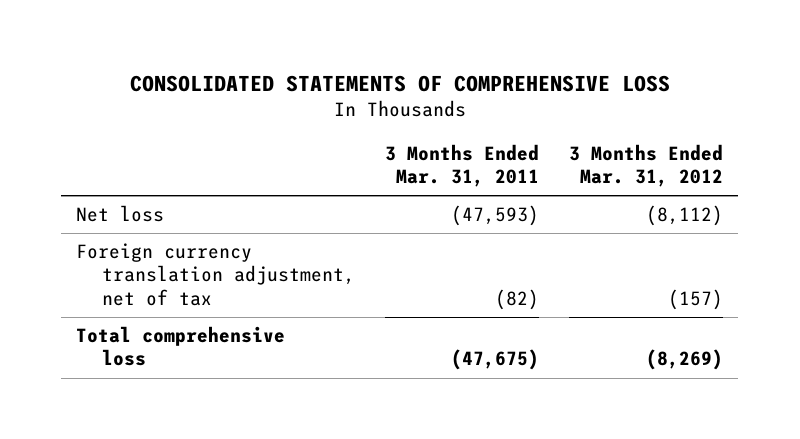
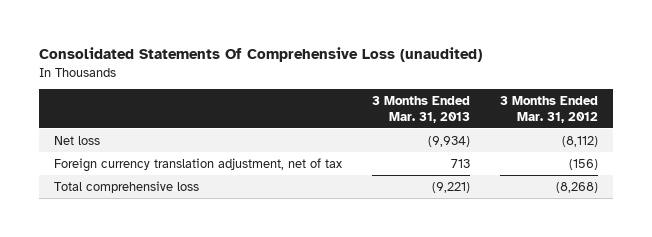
[129,74,670,92] CONSOLIDATED STATEMENTS OF COMPREHENSIVE LOSS -> [39,47,483,63] Consolidated Statements Of Comprehensive Loss (unaudited)
[385,144,540,188] 3 Months Ended Mar. 31, 2011 -> none
none -> [372,96,471,123] 3 Months Ended Mar. 31, 2013
[668,288,724,310] (157) -> [568,158,598,170] (156)
[646,349,724,371] (8,269) -> [555,181,598,193] (8,268)

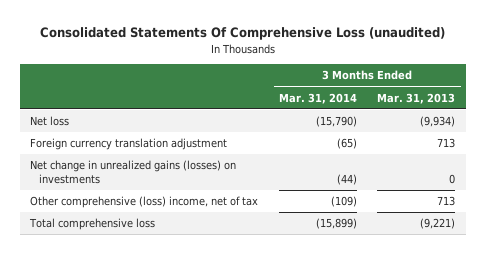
[499,96,598,123] 3 Months Ended Mar. 31, 2012 -> none
none -> [278,92,357,104] Mar. 31, 2014
[54,157,343,172] Foreign currency translation adjustment, net of tax -> [30,138,228,151] Foreign currency translation adjustment
none -> [30,160,237,184] Net change in unrealized gains (losses) on investments
none -> [30,196,259,209] Other comprehensive (loss) income, net of tax

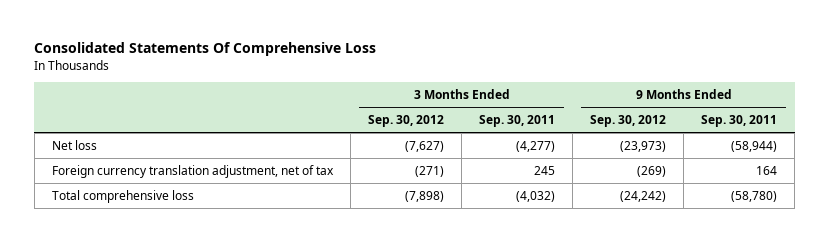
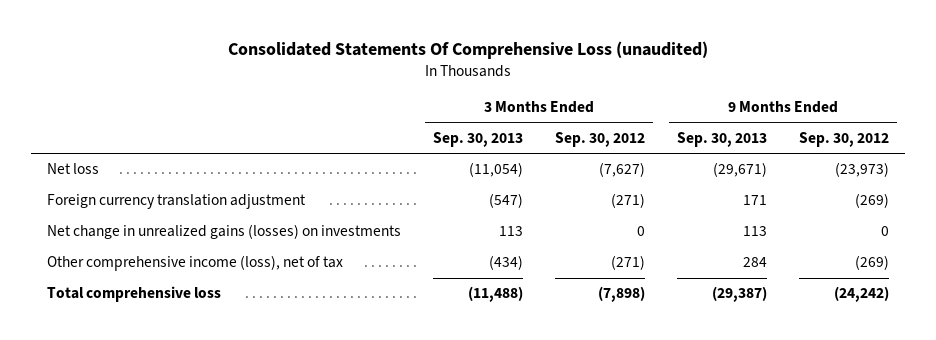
[34,42,377,57] Consolidated Statements Of Comprehensive Loss -> [227,41,708,60] Consolidated Statements Of Comprehensive Loss (unaudited)
[479,115,556,128] Sep. 30, 2011 -> none
[701,115,778,128] Sep. 30, 2011 -> none
none -> [433,131,524,147] Sep. 30, 2013
none -> [676,131,767,147] Sep. 30, 2013
[51,164,334,178] Foreign currency translation adjustment, net of tax -> [47,194,307,210] Foreign currency translation adjustment
none -> [47,224,402,240] Net change in unrealized gains (losses) on investments
none -> [47,255,344,272] Other comprehensive income (loss), net of tax

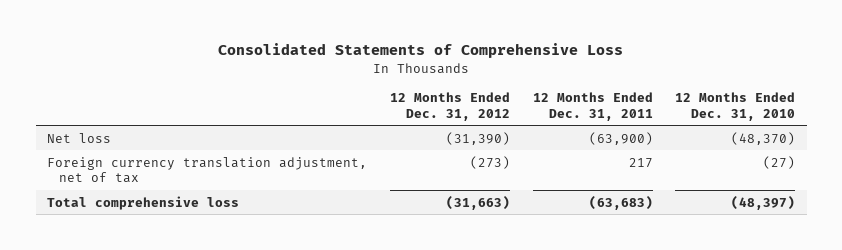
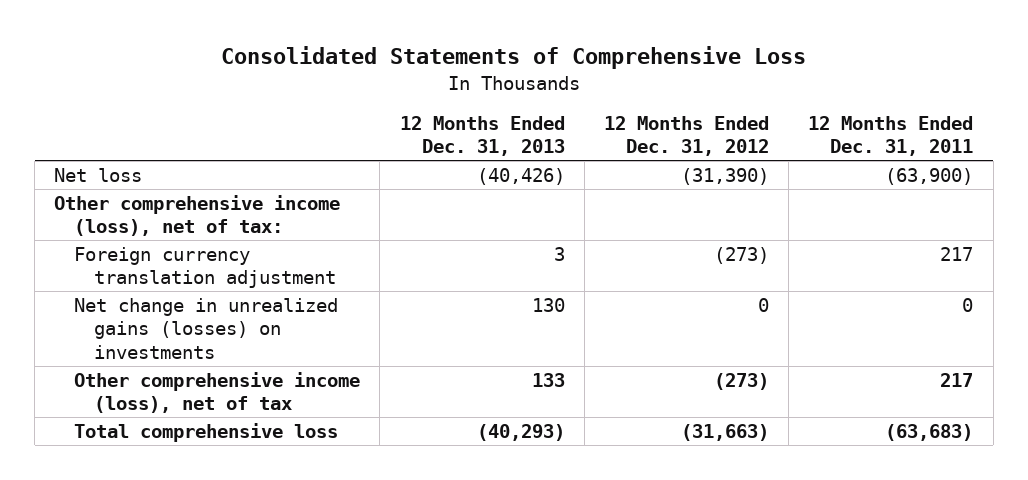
[675,91,796,121] 12 Months Ended Dec. 31, 2010 -> none
none -> [399,115,565,157] 12 Months Ended Dec. 31, 2013
none -> [54,194,341,237] Other comprehensive income (loss), net of tax:
[47,156,368,184] Foreign currency translation adjustment, net of tax -> [74,246,336,289] Foreign currency translation adjustment
none -> [74,297,339,359] Net change in unrealized gains (losses) on investments
none -> [74,371,361,414] Other comprehensive income (loss), net of tax

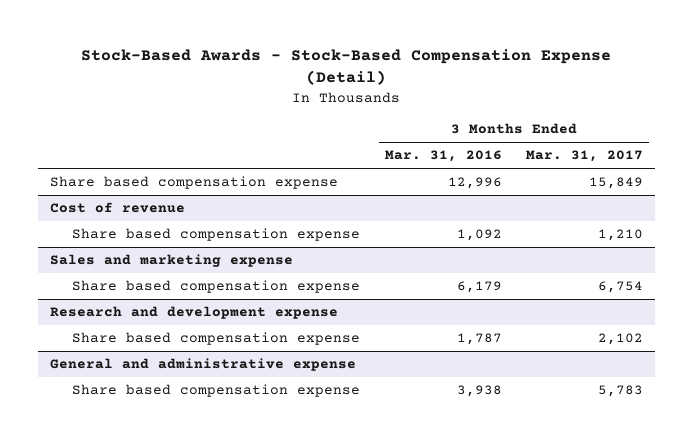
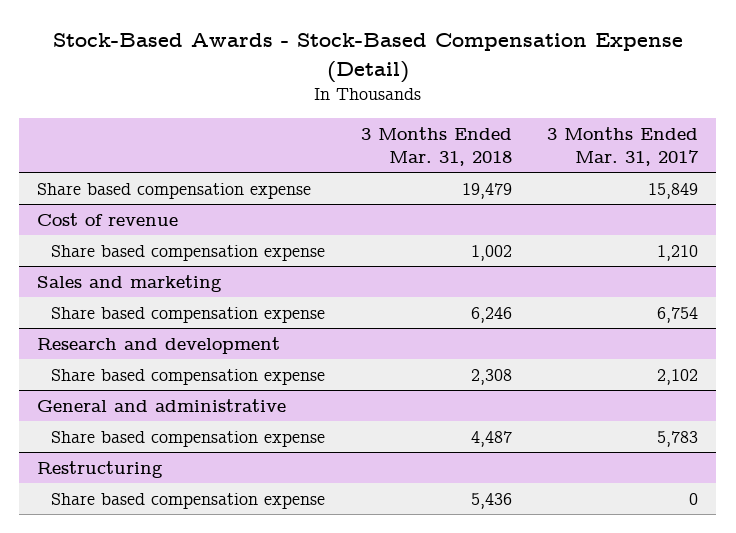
[384,150,502,163] Mar. 31, 2016 -> none
none -> [360,127,512,166] 3 Months Ended Mar. 31, 2018
[49,254,293,268] Sales and marketing expense -> [37,274,223,292] Sales and marketing
[49,306,338,320] Research and development expense -> [37,336,281,354] Research and development
[49,358,356,372] General and administrative expense -> [37,398,287,412] General and administrative
none -> [37,460,164,478] Restructuring
none -> [50,492,325,509] Share based compensation expense

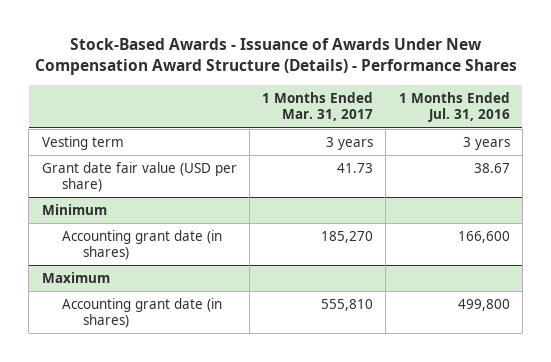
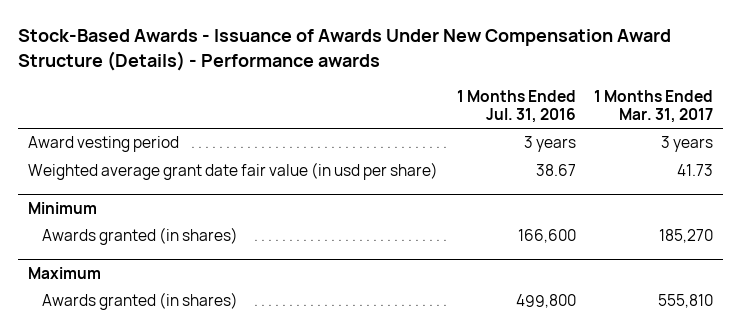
[34,38,517,76] Stock-Based Awards - Issuance of Awards Under New Compensation Award Structure (Details) - Performance Shares -> [18,29,672,71] Stock-Based Awards - Issuance of Awards Under New Compensation Award Structure (Details) - Performance awards
[41,135,124,150] Vesting term -> [27,136,179,153] Award vesting period
[41,161,237,193] Grant date fair value (USD per share) -> [27,162,438,181] Weighted average grant date fair value (in usd per share)
[62,229,223,261] Accounting grant date (in shares) -> [41,227,238,246] Awards granted (in shares)
[62,297,223,329] Accounting grant date (in shares) -> [41,292,238,311] Awards granted (in shares)

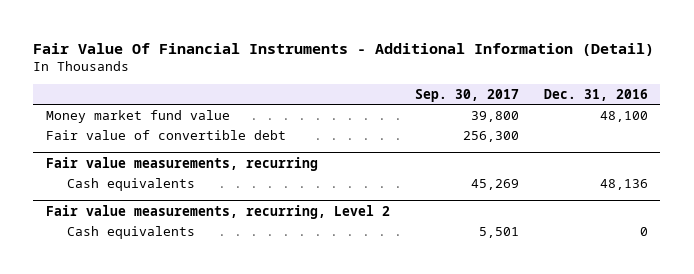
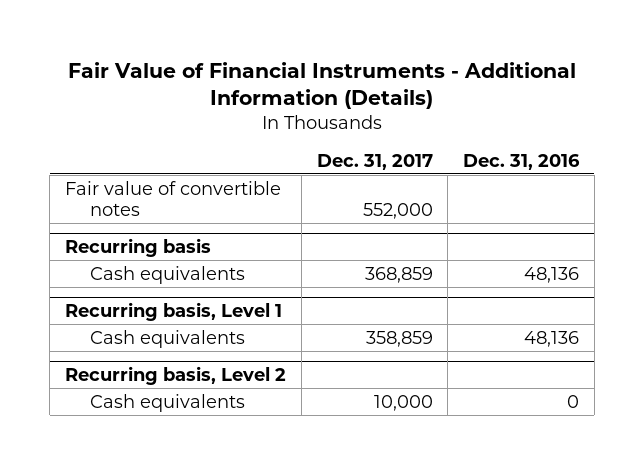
[33,42,655,56] Fair Value Of Financial Instruments - Additional Information (Detail) -> [68,61,577,110] Fair Value of Financial Instruments - Additional Information (Details)
[414,88,519,102] Sep. 30, 2017 -> none
none -> [316,153,433,170] Dec. 31, 2017
[45,109,230,123] Money market fund value -> none
[45,129,286,140] Fair value of convertible debt -> [65,180,282,216] Fair value of convertible notes
[45,156,318,171] Fair value measurements, recurring -> [65,238,212,258] Recurring basis
[45,204,390,219] Fair value measurements, recurring, Level 2 -> none
none -> [65,302,283,322] Recurring basis, Level 1
none -> [89,329,245,348] Cash equivalents
none -> [65,366,287,386] Recurring basis, Level 2

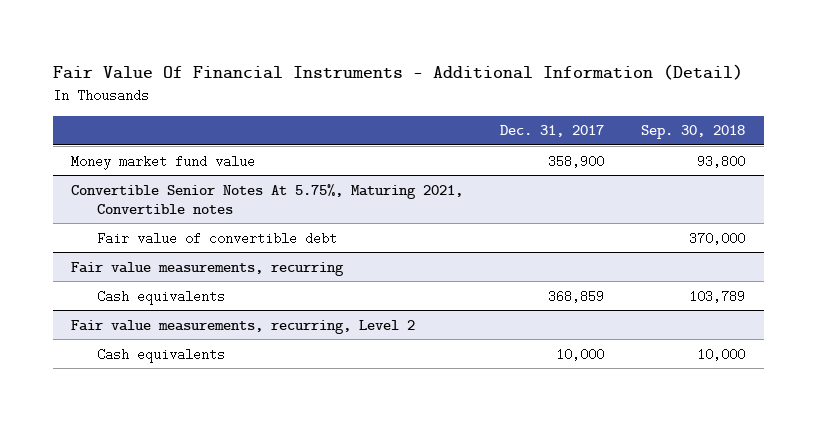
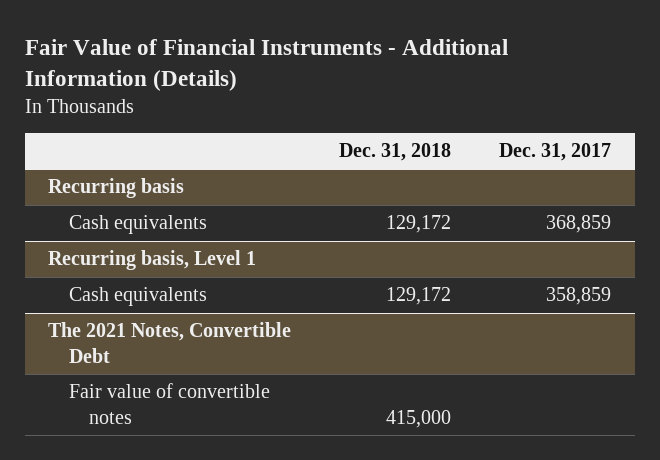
[52,63,743,80] Fair Value Of Financial Instruments - Additional Information (Detail) -> [24,39,508,92] Fair Value of Financial Instruments - Additional Information (Details)
[641,125,746,140] Sep. 30, 2018 -> none
none -> [339,143,452,162] Dec. 31, 2018
[71,154,256,170] Money market fund value -> none
[71,183,464,214] Convertible Senior Notes At 5.75%, Maturing 2021, Convertible notes -> none
[96,231,337,245] Fair value of convertible debt -> none
[71,261,345,276] Fair value measurements, recurring -> [48,178,185,199] Recurring basis
[71,319,416,334] Fair value measurements, recurring, Level 2 -> none
none -> [48,250,257,271] Recurring basis, Level 1
[556,347,605,361] 10,000 -> [546,287,612,306] 358,859
none -> [48,322,292,363] The 2021 Notes, Convertible Debt
none -> [68,383,270,424] Fair value of convertible notes

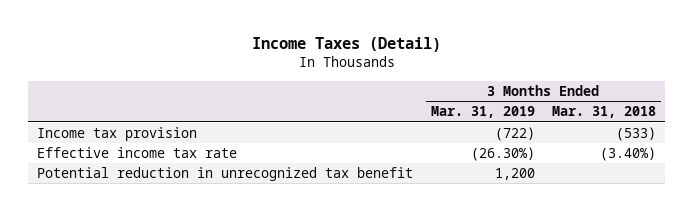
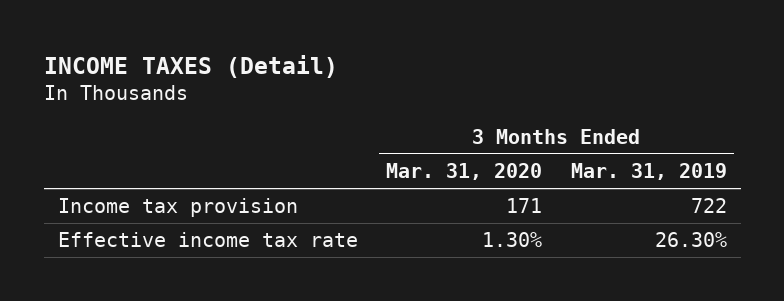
[251,37,441,53] Income Taxes (Detail) -> [43,54,338,78] INCOME TAXES (Detail)
[552,106,657,119] Mar. 31, 2018 -> none
none -> [386,163,543,181] Mar. 31, 2020
[36,167,413,182] Potential reduction in unrecognized tax benefit -> none
[494,127,535,142] (722) -> [690,198,727,214] 722
[470,147,535,162] (26.30%) -> [654,232,727,248] 26.30%

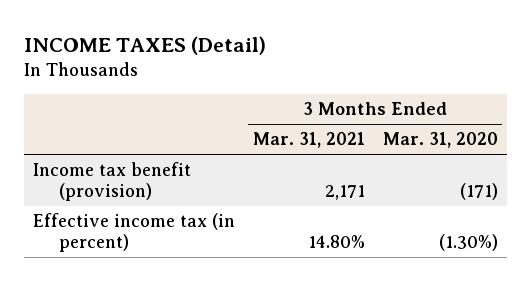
[570,163,727,181] Mar. 31, 2019 -> none
none -> [252,132,365,149] Mar. 31, 2021
[57,198,298,218] Income tax provision -> [32,162,191,202] Income tax benefit (provision)
[506,198,543,214] 171 -> [459,183,498,201] (171)
[57,232,358,248] Effective income tax rate -> [32,213,235,253] Effective income tax (in percent)
[482,232,543,248] 1.30% -> [438,234,498,252] (1.30%)

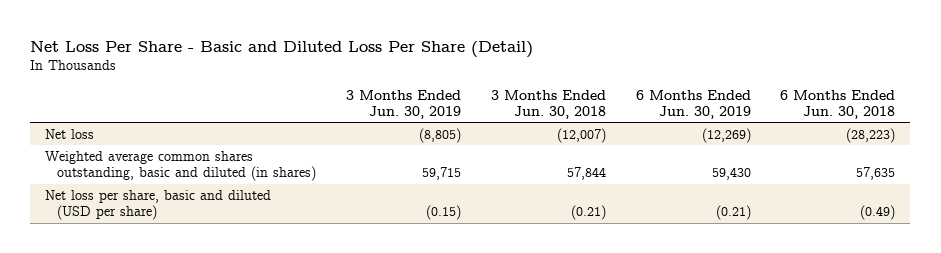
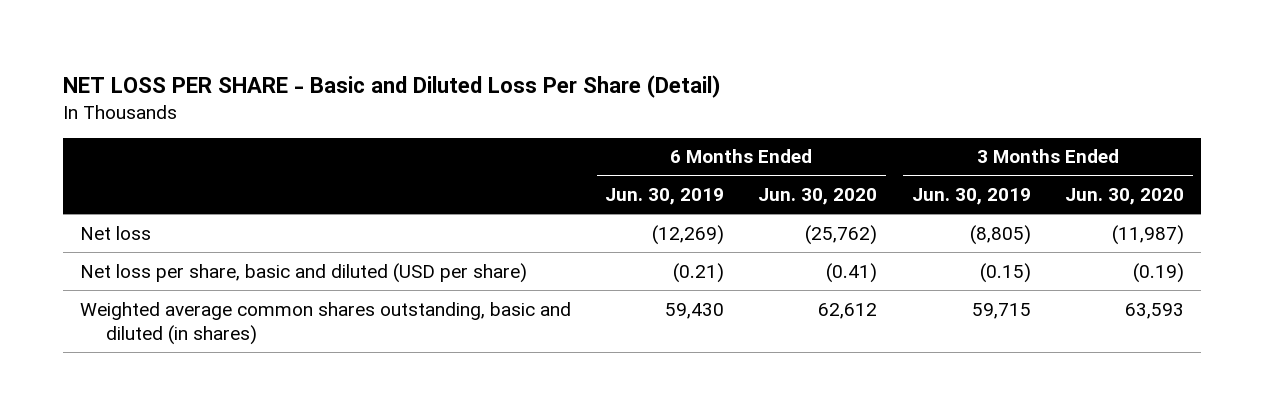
[30,40,534,58] Net Loss Per Share - Basic and Diluted Loss Per Share (Detail) -> [62,74,721,98] NET LOSS PER SHARE - Basic and Diluted Loss Per Share (Detail)
[490,89,606,120] 3 Months Ended Jun. 30, 2018 -> none
[780,89,896,120] 6 Months Ended Jun. 30, 2018 -> none
none -> [758,188,878,206] Jun. 30, 2020
none -> [1064,188,1184,206] Jun. 30, 2020
[45,150,316,182] Weighted average common shares outstanding, basic and diluted (in shares) -> [79,301,571,346] Weighted average common shares outstanding, basic and diluted (in shares)

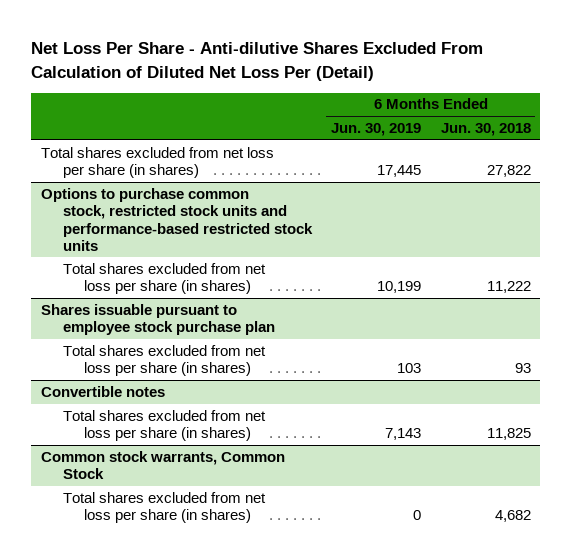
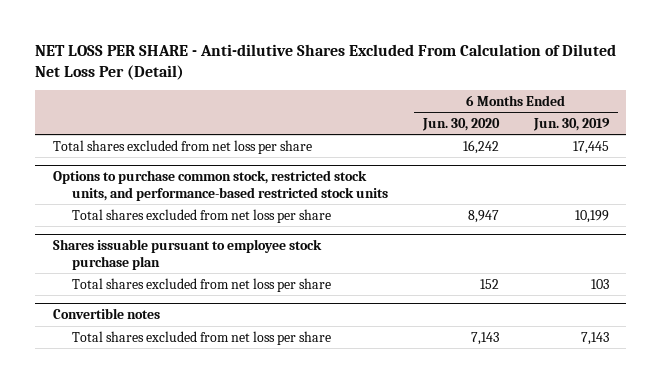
[31,42,484,81] Net Loss Per Share - Anti-dilutive Shares Excluded From Calculation of Diluted Net Loss Per (Detail) -> [35,43,617,80] NET LOSS PER SHARE - Anti-dilutive Shares Excluded From Calculation of Diluted Net Loss Per (Detail)
[440,123,531,137] Jun. 30, 2018 -> none
none -> [422,117,501,131] Jun. 30, 2020
[40,146,274,179] Total shares excluded from net loss per share (in shares) -> [52,139,312,154] Total shares excluded from net loss per share
[40,187,313,251] Options to purchase common stock, restricted stock units and performance-based restricted stock units -> [52,170,389,201] Options to purchase common stock, restricted stock units, and performance-based restricted stock units
[62,262,266,295] Total shares excluded from net loss per share (in shares) -> [72,208,332,223] Total shares excluded from net loss per share
[62,344,266,377] Total shares excluded from net loss per share (in shares) -> [72,277,332,292] Total shares excluded from net loss per share
[40,450,285,480] Common stock warrants, Common Stock -> none
[62,491,266,524] Total shares excluded from net loss per share (in shares) -> none
[62,409,266,442] Total shares excluded from net loss per share (in shares) -> [72,330,332,345] Total shares excluded from net loss per share

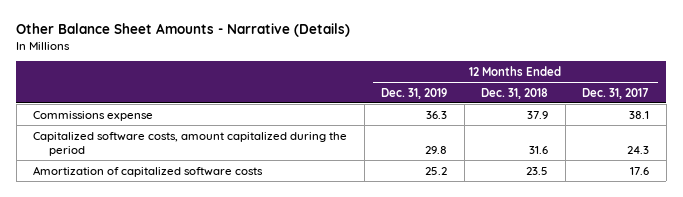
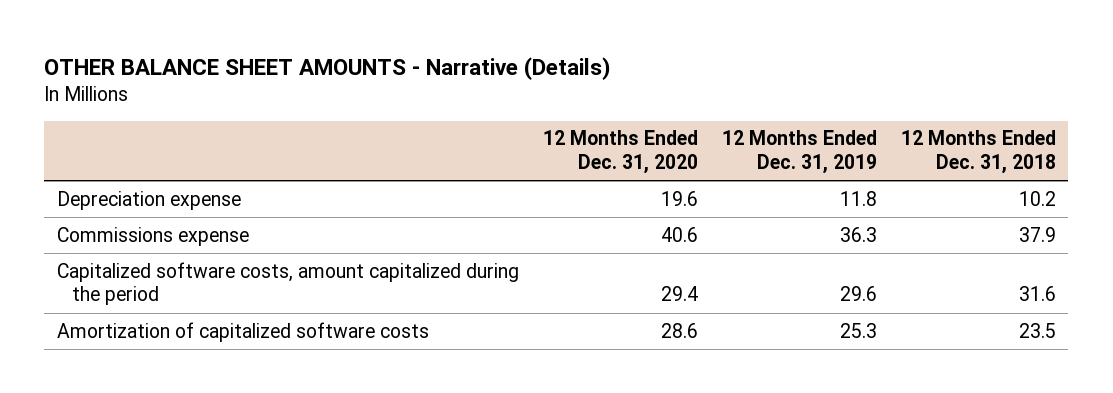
[16,23,351,38] Other Balance Sheet Amounts - Narrative (Details) -> [44,56,611,80] OTHER BALANCE SHEET AMOUNTS - Narrative (Details)
[582,87,650,99] Dec. 31, 2017 -> none
none -> [542,130,698,174] 12 Months Ended Dec. 31, 2020
none -> [56,190,241,210] Depreciation expense
[425,145,448,154] 29.8 -> [840,286,878,302] 29.6
[425,166,448,175] 25.2 -> [840,322,878,338] 25.3

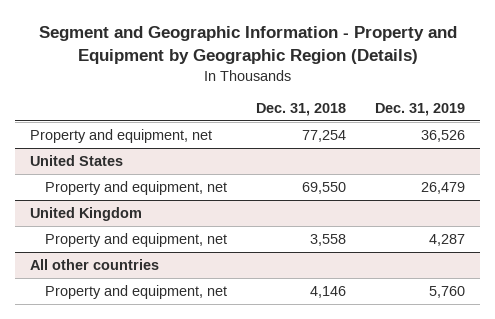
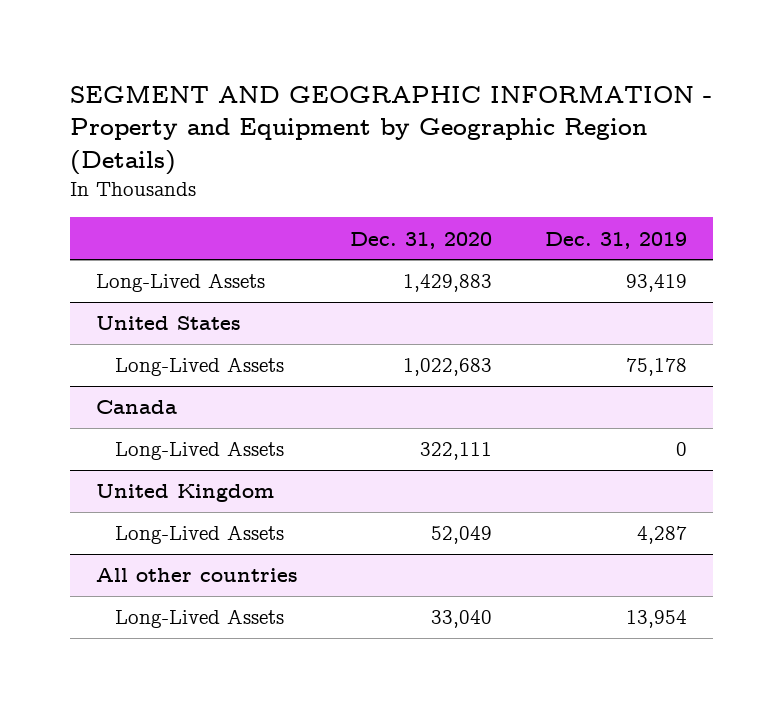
[38,26,457,64] Segment and Geographic Information - Property and Equipment by Geographic Region (Details) -> [69,84,712,176] SEGMENT AND GEOGRAPHIC INFORMATION - Property and Equipment by Geographic Region (Details)
[256,103,347,117] Dec. 31, 2018 -> none
none -> [350,231,493,249] Dec. 31, 2020
[29,128,212,143] Property and equipment, net -> none
none -> [96,273,266,293] Long-Lived Assets
[45,180,228,195] Property and equipment, net -> none
none -> [114,357,284,377] Long-Lived Assets
none -> [96,400,178,415] Canada
none -> [114,441,284,461] Long-Lived Assets
[45,232,228,247] Property and equipment, net -> [114,525,284,545] Long-Lived Assets
[45,284,228,299] Property and equipment, net -> none
none -> [114,609,284,629] Long-Lived Assets

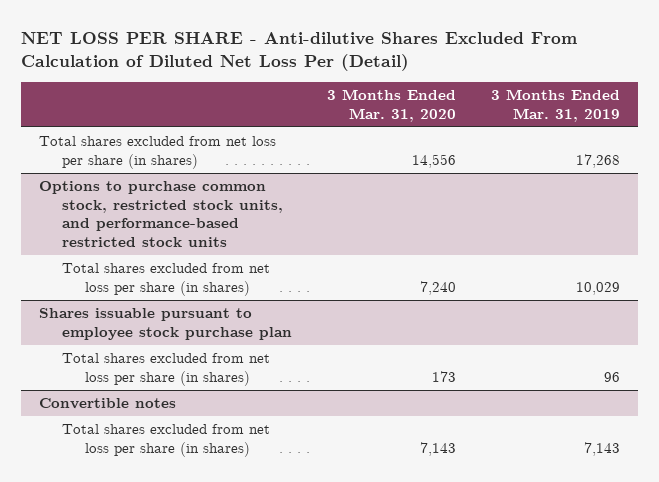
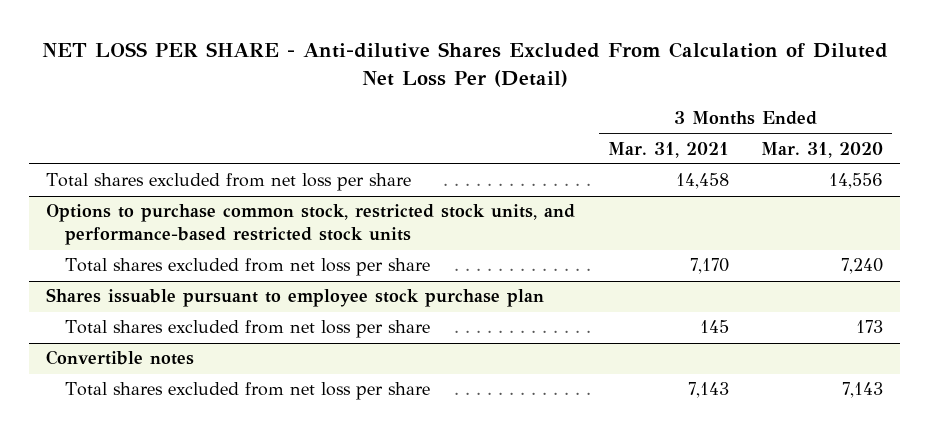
[491,89,621,122] 3 Months Ended Mar. 31, 2019 -> none
none -> [607,141,729,158] Mar. 31, 2021
[38,136,276,169] Total shares excluded from net loss per share (in shares) -> [45,173,411,192] Total shares excluded from net loss per share
[61,263,270,296] Total shares excluded from net loss per share (in shares) -> [65,258,431,277] Total shares excluded from net loss per share
[61,353,270,386] Total shares excluded from net loss per share (in shares) -> [65,320,431,339] Total shares excluded from net loss per share
[61,424,270,457] Total shares excluded from net loss per share (in shares) -> [65,382,431,401] Total shares excluded from net loss per share

